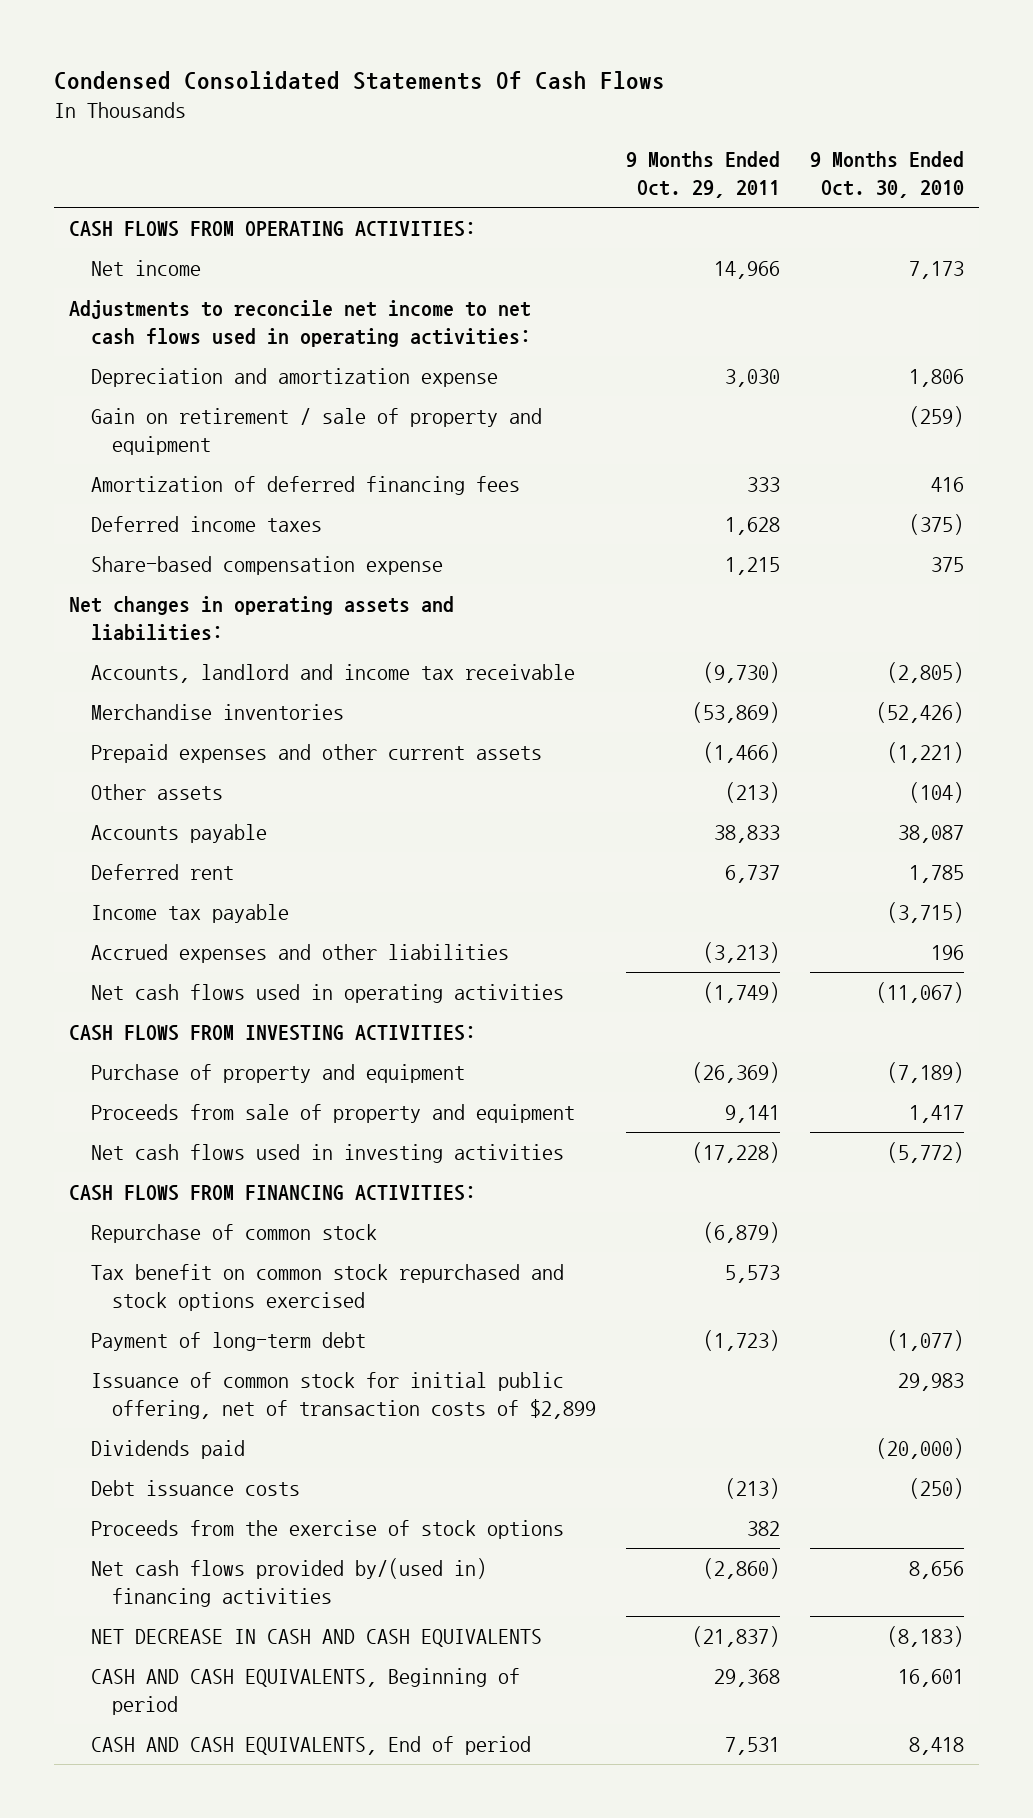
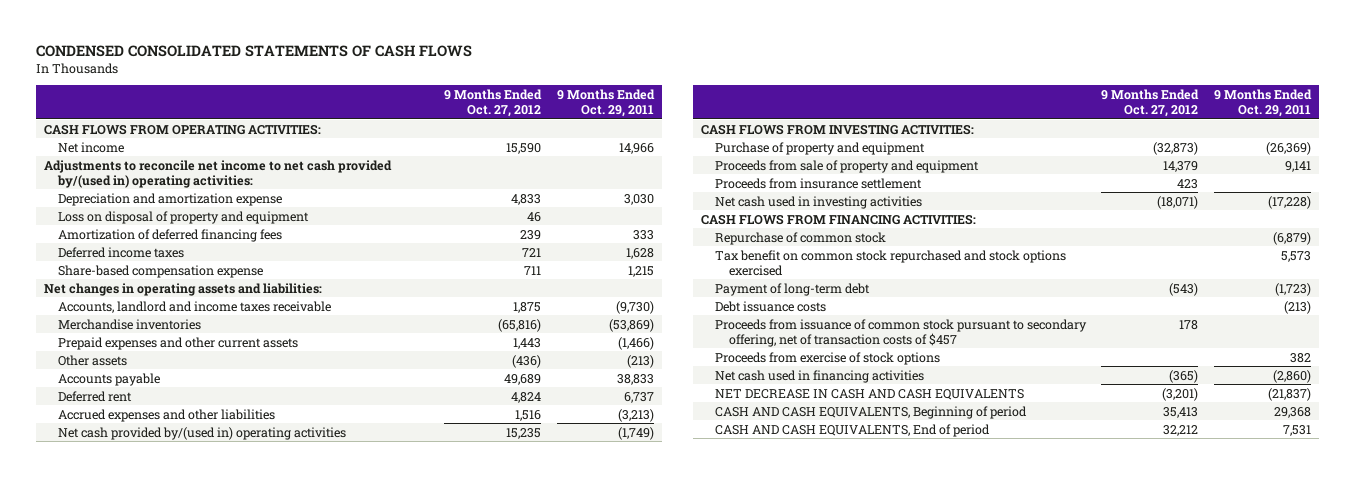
[53,70,665,90] Condensed Consolidated Statements Of Cash Flows -> [36,44,473,57] CONDENSED CONSOLIDATED STATEMENTS OF CASH FLOWS
[810,150,965,199] 9 Months Ended Oct. 30, 2010 -> none
none -> [444,89,543,118] 9 Months Ended Oct. 27, 2012
[68,300,531,348] Adjustments to reconcile net income to net cash flows used in operating activities: -> [43,159,392,188] Adjustments to reconcile net income to net cash provided by/(used in) operating activities:
[90,408,542,456] Gain on retirement / sale of property and equipment -> [57,210,309,224] Loss on disposal of property and equipment
[90,664,575,684] Accounts, landlord and income tax receivable -> [57,300,331,313] Accounts, landlord and income taxes receivable
[90,904,289,924] Income tax payable -> none
[90,984,564,1004] Net cash flows used in operating activities -> [57,426,346,440] Net cash provided by/(used in) operating activities
none -> [714,177,922,189] Proceeds from insurance settlement
[90,1144,564,1164] Net cash flows used in investing activities -> [714,195,922,209] Net cash used in investing activities
[90,1372,597,1420] Issuance of common stock for initial public offering, net of transaction costs of $2,899 -> none
[90,1440,245,1460] Dividends paid -> none
none -> [714,318,1087,347] Proceeds from issuance of common stock pursuant to secondary offering, net of transaction costs of $457
[90,1520,564,1540] Proceeds from the exercise of stock options -> [714,351,940,365] Proceeds from exercise of stock options
[90,1558,487,1608] Net cash flows provided by/(used in) financing activities -> [714,369,924,383] Net cash used in financing activities

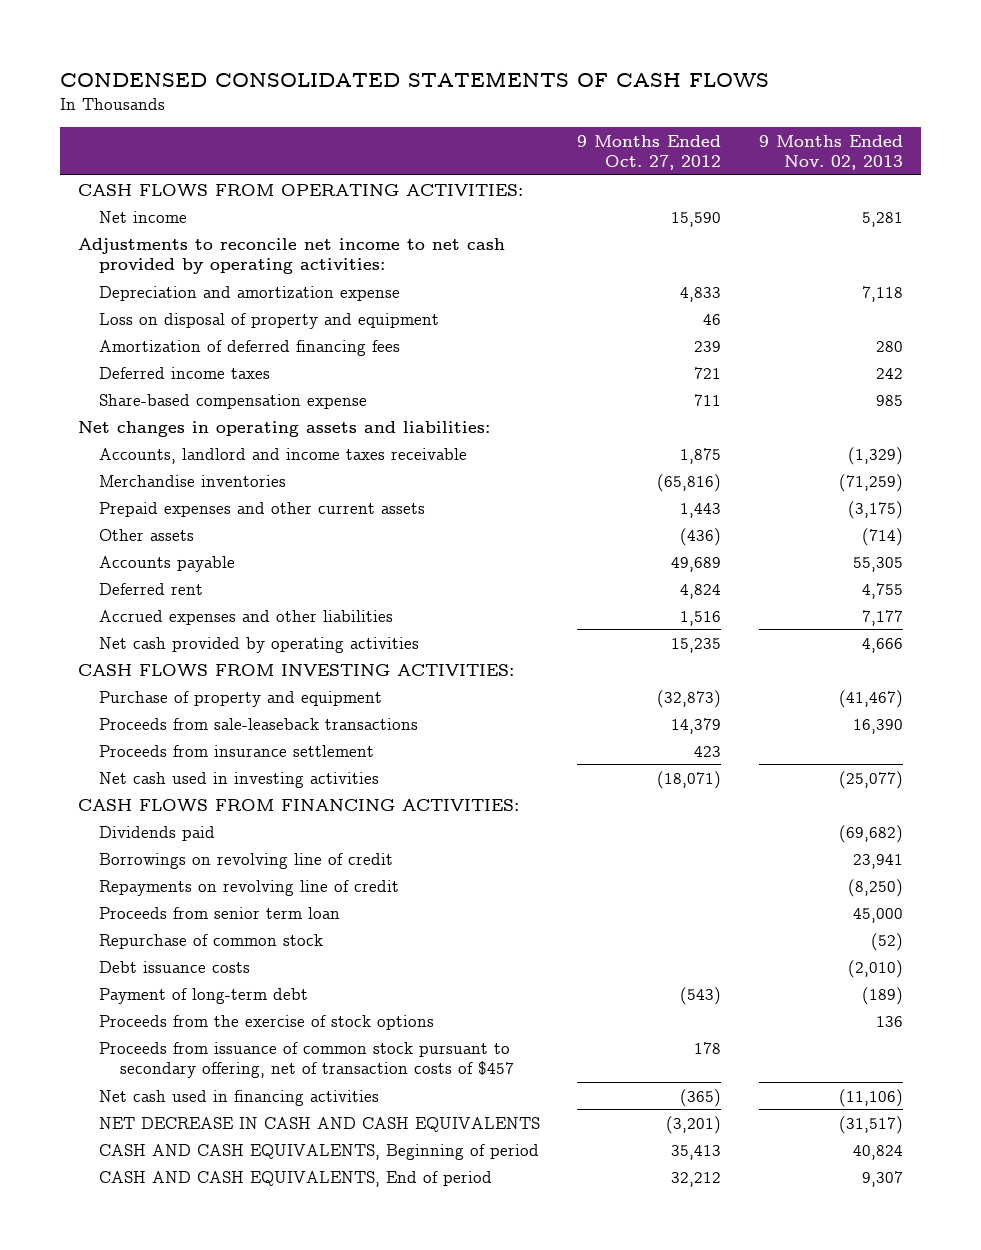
[556,89,655,118] 9 Months Ended Oct. 29, 2011 -> none
none -> [758,134,903,170] 9 Months Ended Nov. 02, 2013
[43,159,392,188] Adjustments to reconcile net income to net cash provided by/(used in) operating activities: -> [78,237,506,274] Adjustments to reconcile net income to net cash provided by operating activities:
[57,426,346,440] Net cash provided by/(used in) operating activities -> [99,636,420,653] Net cash provided by operating activities
[714,159,979,173] Proceeds from sale of property and equipment -> [99,717,419,730] Proceeds from sale-leaseback transactions
none -> [99,825,216,841] Dividends paid
none -> [99,852,394,869] Borrowings on revolving line of credit
none -> [99,879,400,896] Repayments on revolving line of credit
none -> [99,906,341,919] Proceeds from senior term loan
[714,249,1066,276] Tax benefit on common stock repurchased and stock options exercised -> none
[714,282,870,296] Payment of long-term debt -> [99,987,309,1004] Payment of long-term debt
none -> [99,1014,435,1030] Proceeds from the exercise of stock options
[714,351,940,365] Proceeds from exercise of stock options -> none

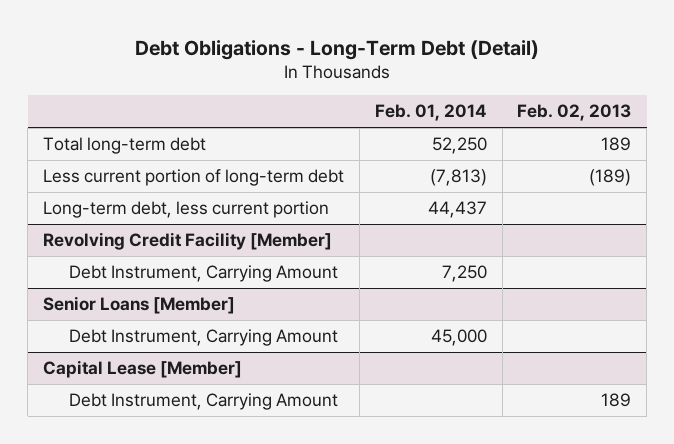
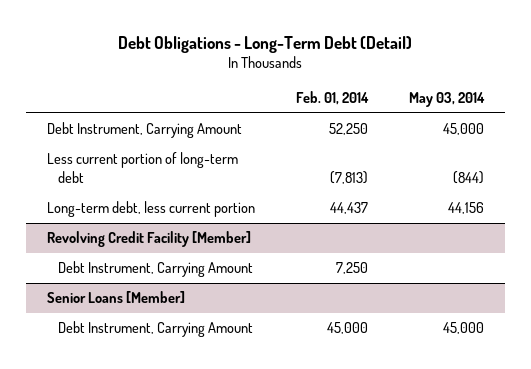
[517,104,632,122] Feb. 02, 2013 -> none
none -> [408,92,485,108] May 03, 2014
[43,137,207,155] Total long-term debt -> [46,122,242,139] Debt Instrument, Carrying Amount
[43,360,243,379] Capital Lease [Member] -> none
[68,393,338,411] Debt Instrument, Carrying Amount -> none

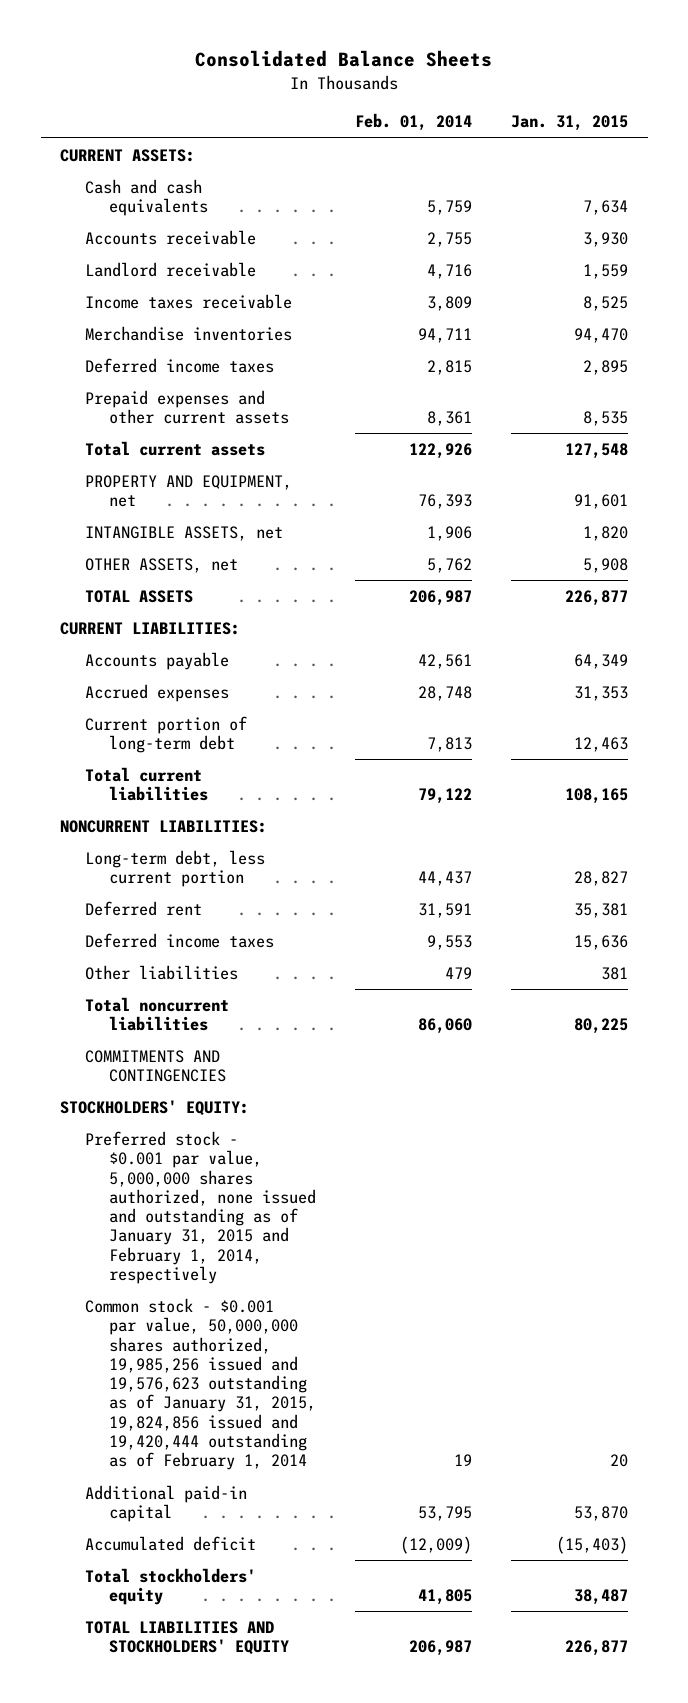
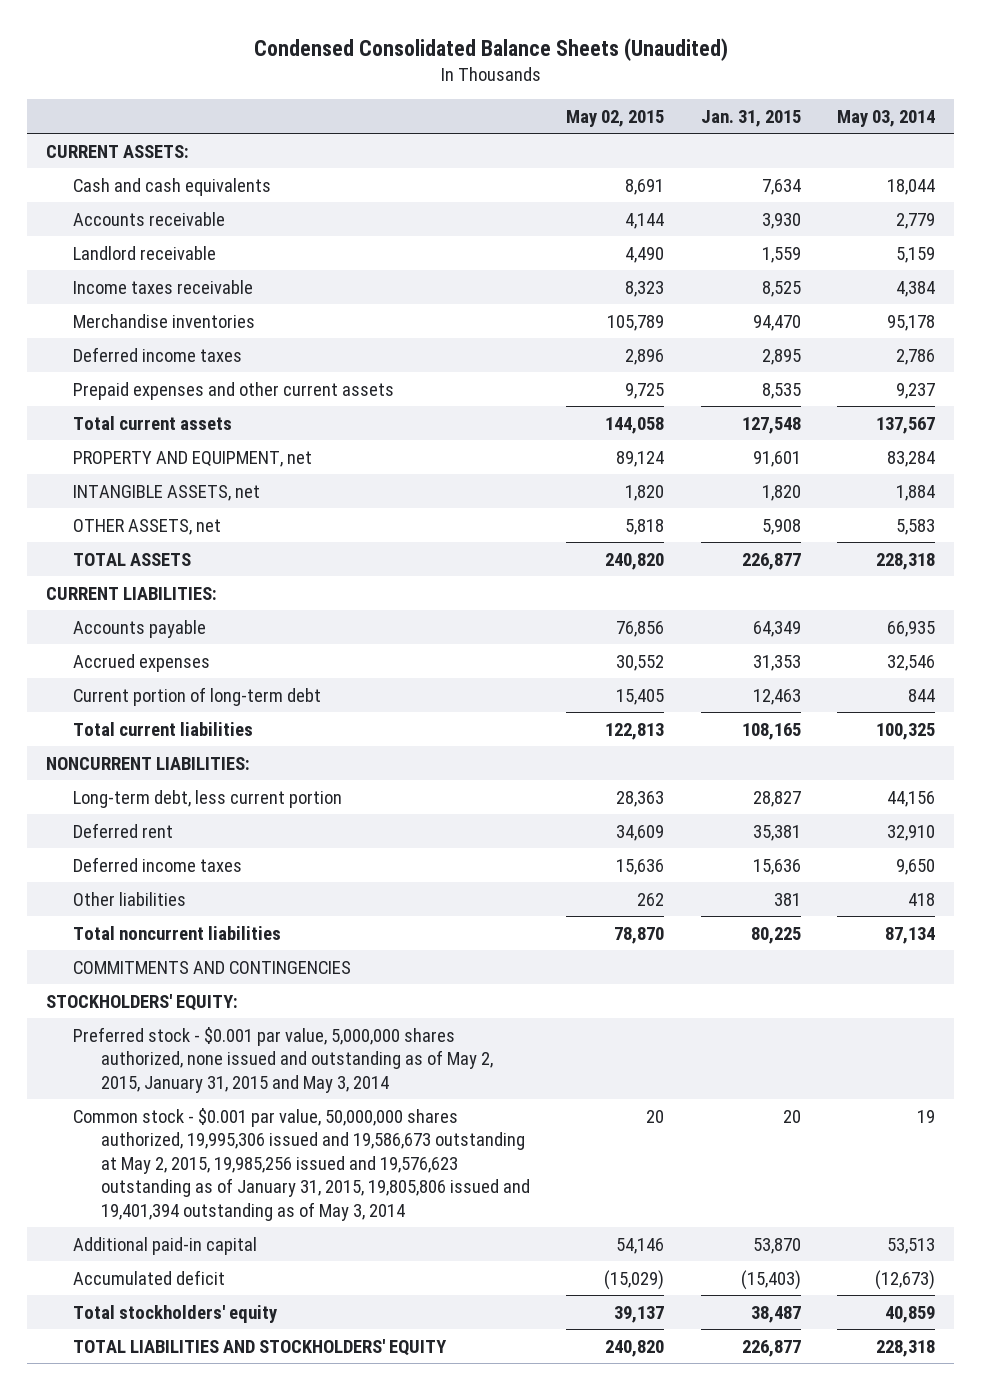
[195,50,493,68] Consolidated Balance Sheets -> [253,38,728,62] Condensed Consolidated Balance Sheets (Unaudited)
[355,113,473,132] Feb. 01, 2014 -> none
none -> [566,110,665,128] May 02, 2015
none -> [837,110,936,128] May 03, 2014
[84,1130,317,1285] Preferred stock - $0.001 par value, 5,000,000 shares authorized, none issued and outstanding as of January 31, 2015 and February 1, 2014, respectively -> [73,1026,493,1093] Preferred stock - $0.001 par value, 5,000,000 shares authorized, none issued and outstanding as of May 2, 2015, January 31, 2015 and May 3, 2014
[84,1297,317,1471] Common stock - $0.001 par value, 50,000,000 shares authorized, 19,985,256 issued and 19,576,623 outstanding as of January 31, 2015, 19,824,856 issued and 19,420,444 outstanding as of February 1, 2014 -> [73,1107,530,1221] Common stock - $0.001 par value, 50,000,000 shares authorized, 19,995,306 issued and 19,586,673 outstanding at May 2, 2015, 19,985,256 issued and 19,576,623 outstanding as of January 31, 2015, 19,805,806 issued and 19,401,394 outstanding as of May 3, 2014

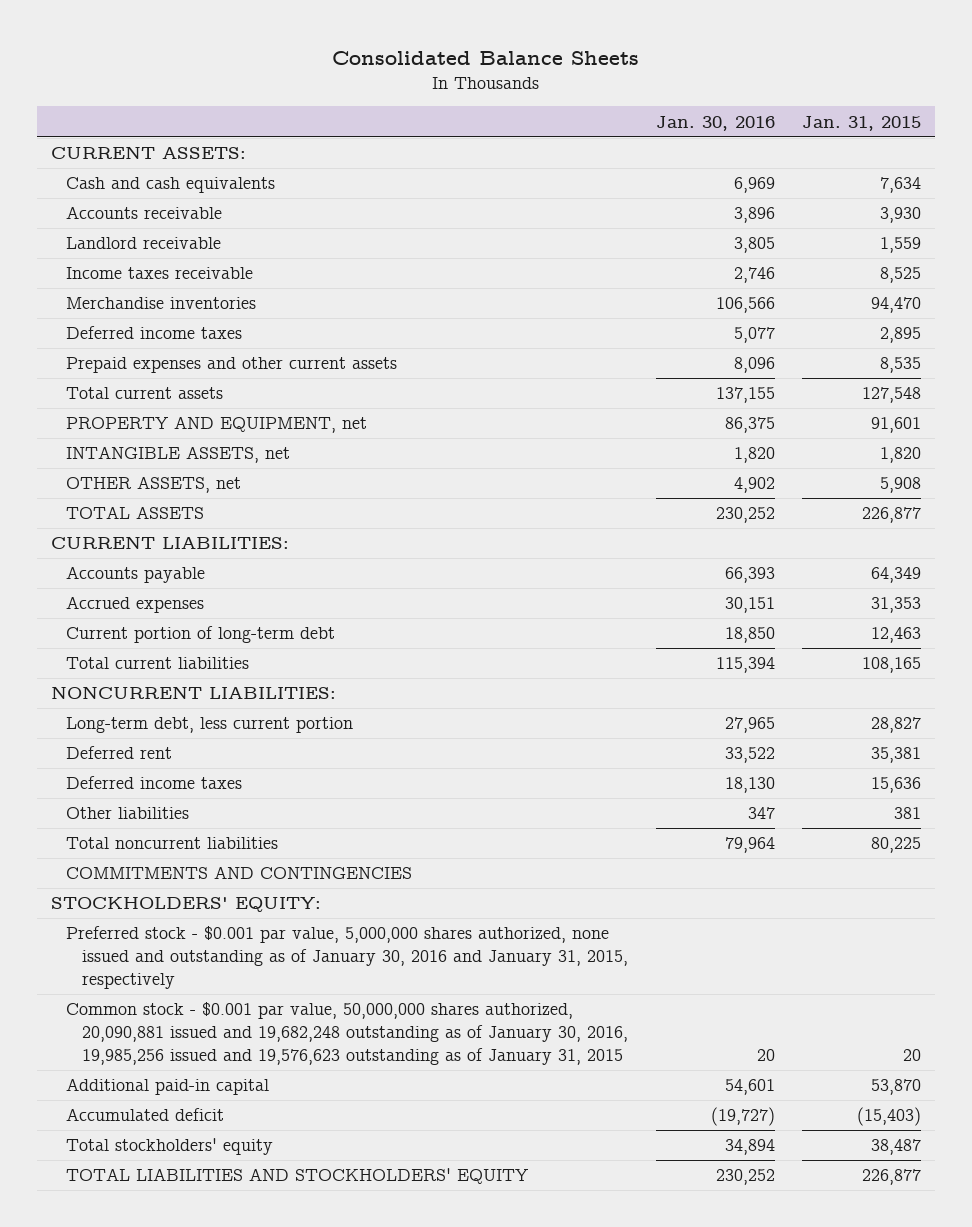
[253,38,728,62] Condensed Consolidated Balance Sheets (Unaudited) -> [331,50,639,65] Consolidated Balance Sheets
[566,110,665,128] May 02, 2015 -> none
[837,110,936,128] May 03, 2014 -> none
none -> [655,115,775,131] Jan. 30, 2016
[73,1026,493,1093] Preferred stock - $0.001 par value, 5,000,000 shares authorized, none issued and outstanding as of May 2, 2015, January 31, 2015 and May 3, 2014 -> [66,926,629,990] Preferred stock - $0.001 par value, 5,000,000 shares authorized, none issued and outstanding as of January 30, 2016 and January 31, 2015, respectively
[73,1107,530,1221] Common stock - $0.001 par value, 50,000,000 shares authorized, 19,995,306 issued and 19,586,673 outstanding at May 2, 2015, 19,985,256 issued and 19,576,623 outstanding as of January 31, 2015, 19,805,806 issued and 19,401,394 outstanding as of May 3, 2014 -> [66,1002,629,1066] Common stock - $0.001 par value, 50,000,000 shares authorized, 20,090,881 issued and 19,682,248 outstanding as of January 30, 2016, 19,985,256 issued and 19,576,623 outstanding as of January 31, 2015

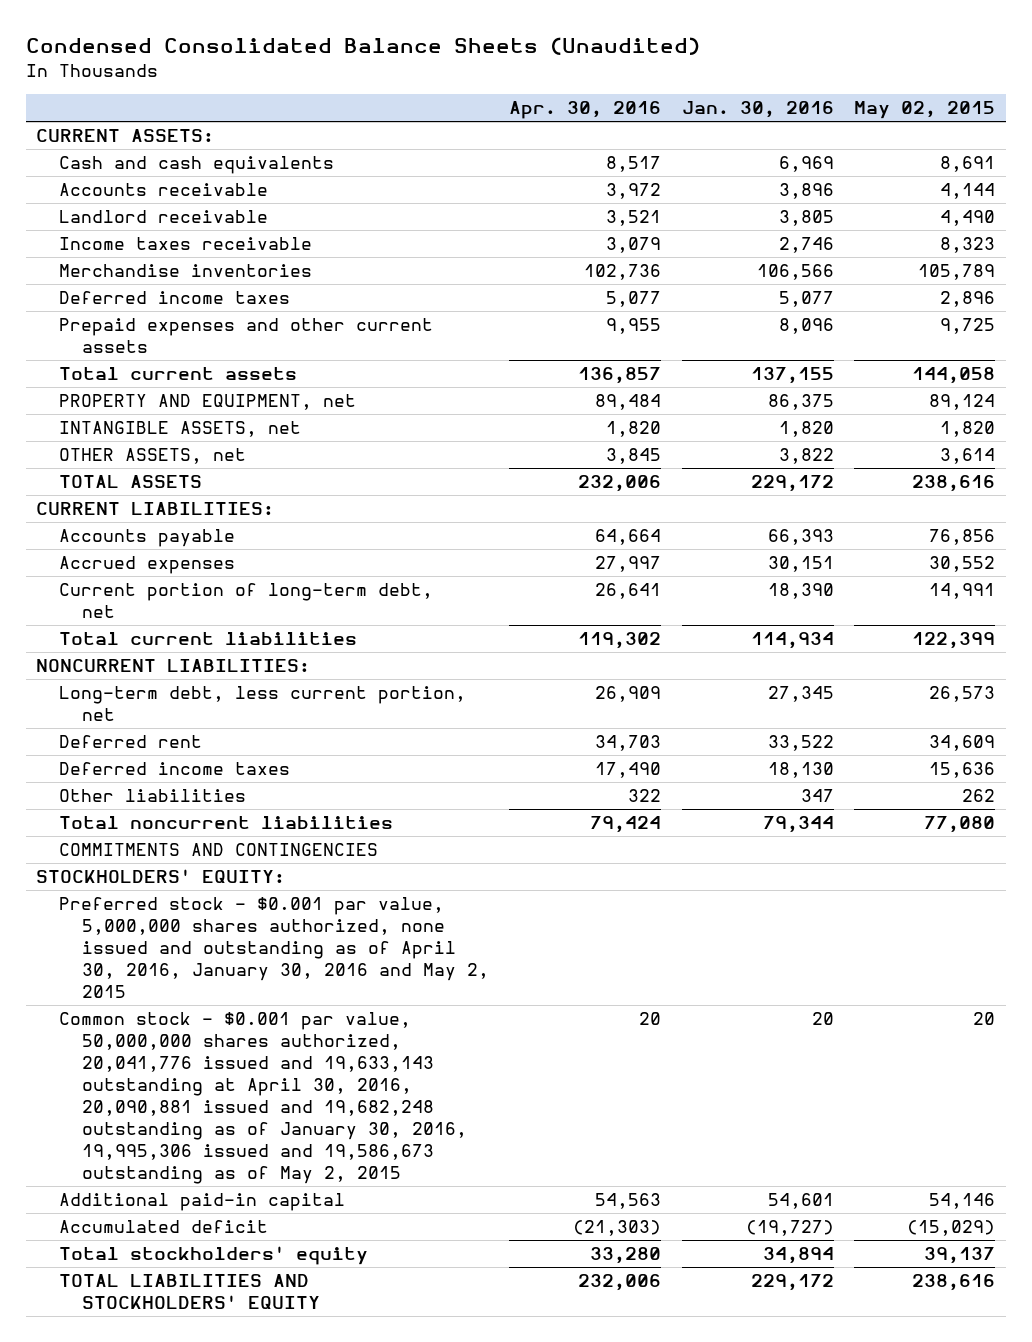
[331,50,639,65] Consolidated Balance Sheets -> [26,37,701,56] Condensed Consolidated Balance Sheets (Unaudited)
[802,115,922,131] Jan. 31, 2015 -> none
none -> [509,101,662,120] Apr. 30, 2016
none -> [854,101,996,120] May 02, 2015
[733,477,775,494] 4,902 -> [778,448,834,465] 3,822
[715,507,775,524] 230,252 -> [750,475,834,493] 229,172
[66,626,336,644] Current portion of long-term debt -> [58,583,433,619] Current portion of long-term debt, net
[724,627,775,644] 18,850 -> [767,583,834,600] 18,390
[715,657,775,674] 115,394 -> [750,632,834,650] 114,934
[66,717,354,734] Long-term debt, less current portion -> [58,686,466,722] Long-term debt, less current portion, net
[724,717,775,734] 27,965 -> [767,686,834,703] 27,345
[724,837,775,854] 79,964 -> [762,816,834,834] 79,344
[66,926,629,990] Preferred stock - $0.001 par value, 5,000,000 shares authorized, none issued and outstanding as of January 30, 2016 and January 31, 2015, respectively -> [58,897,489,999] Preferred stock - $0.001 par value, 5,000,000 shares authorized, none issued and outstanding as of April 30, 2016, January 30, 2016 and May 2, 2015
[66,1002,629,1066] Common stock - $0.001 par value, 50,000,000 shares authorized, 20,090,881 issued and 19,682,248 outstanding as of January 30, 2016, 19,985,256 issued and 19,576,623 outstanding as of January 31, 2015 -> [58,1012,467,1185] Common stock - $0.001 par value, 50,000,000 shares authorized, 20,041,776 issued and 19,633,143 outstanding at April 30, 2016, 20,090,881 issued and 19,682,248 outstanding as of January 30, 2016, 19,995,306 issued and 19,586,673 outstanding as of May 2, 2015
[715,1169,775,1186] 230,252 -> [750,1274,834,1292] 229,172

